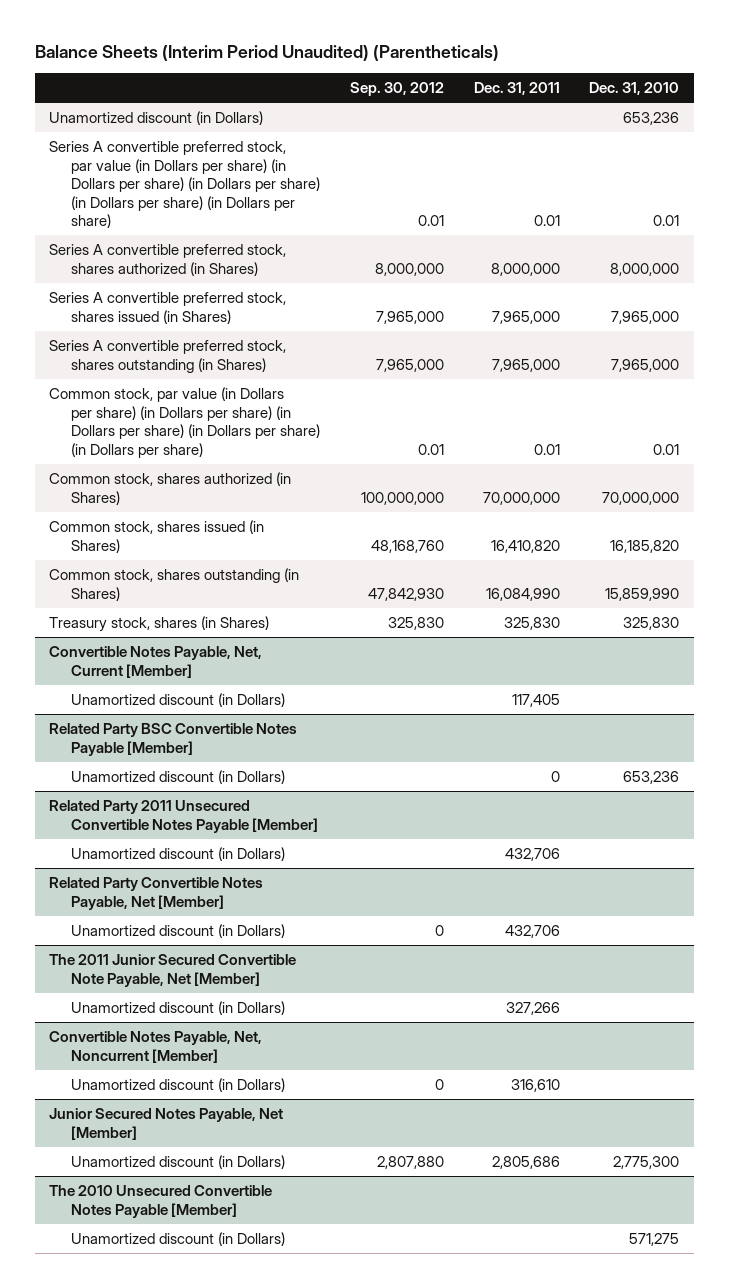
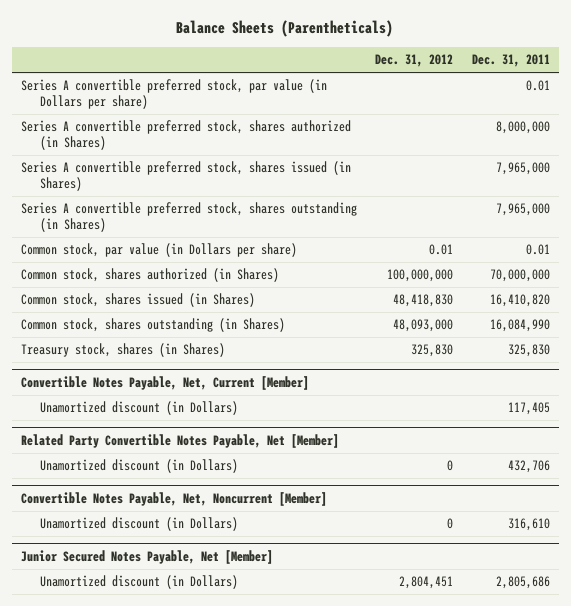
[34,45,499,62] Balance Sheets (Interim Period Unaudited) (Parentheticals) -> [176,20,394,38] Balance Sheets (Parentheticals)
[349,82,444,97] Sep. 30, 2012 -> none
[589,82,680,96] Dec. 31, 2010 -> none
none -> [375,54,454,68] Dec. 31, 2012
[49,111,264,126] Unamortized discount (in Dollars) -> none
[49,141,321,229] Series A convertible preferred stock, par value (in Dollars per share) (in Dollars per share) (in Dollars per share) (in Dollars per share) (in Dollars per share) -> [21,79,328,110] Series A convertible preferred stock, par value (in Dollars per share)
[49,387,321,458] Common stock, par value (in Dollars per share) (in Dollars per share) (in Dollars per share) (in Dollars per share) (in Dollars per share) -> [21,243,298,258] Common stock, par value (in Dollars per share)
[49,723,298,756] Related Party BSC Convertible Notes Payable [Member] -> none
[71,770,286,785] Unamortized discount (in Dollars) -> none
[49,800,319,833] Related Party 2011 Unsecured Convertible Notes Payable [Member] -> none
[71,847,286,862] Unamortized discount (in Dollars) -> none
[49,954,297,987] The 2011 Junior Secured Convertible Note Payable, Net [Member] -> none
[71,1001,286,1016] Unamortized discount (in Dollars) -> none
[49,1185,273,1218] The 2010 Unsecured Convertible Notes Payable [Member] -> none
[71,1232,286,1247] Unamortized discount (in Dollars) -> none

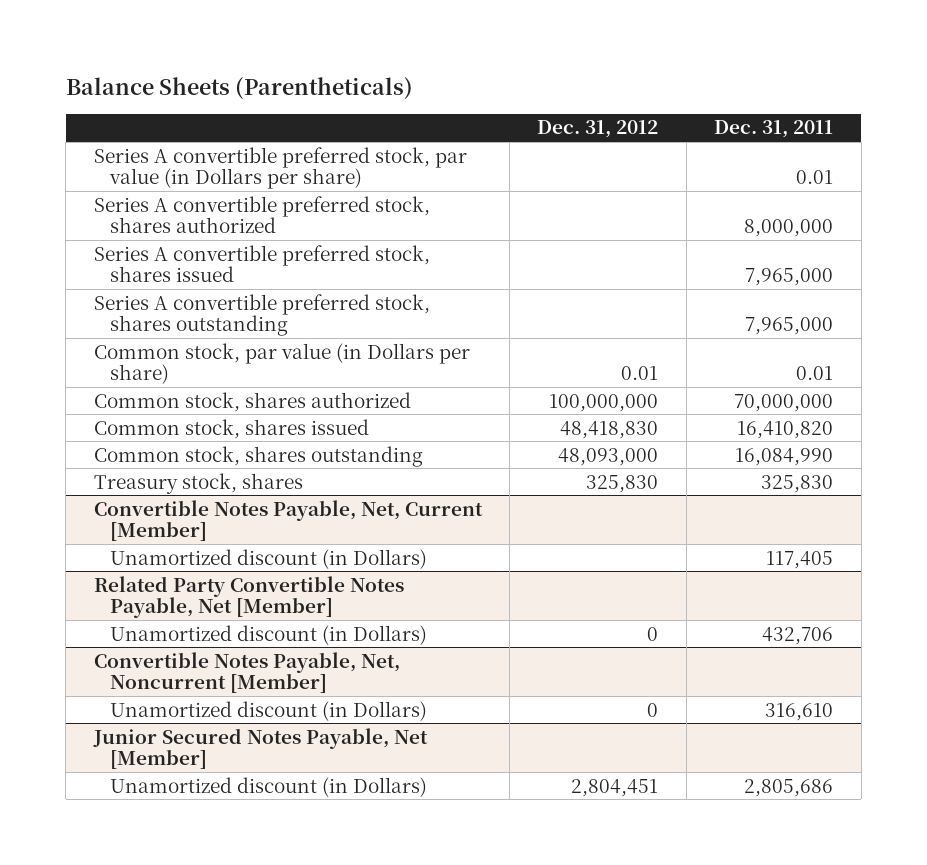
[21,120,352,151] Series A convertible preferred stock, shares authorized (in Shares) -> [93,195,430,234] Series A convertible preferred stock, shares authorized
[21,161,352,192] Series A convertible preferred stock, shares issued (in Shares) -> [93,244,430,283] Series A convertible preferred stock, shares issued
[21,202,358,233] Series A convertible preferred stock, shares outstanding (in Shares) -> [93,293,430,337] Series A convertible preferred stock, shares outstanding
[21,268,280,283] Common stock, shares authorized (in Shares) -> [93,391,411,412] Common stock, shares authorized
[21,293,256,308] Common stock, shares issued (in Shares) -> [93,418,369,439] Common stock, shares issued
[21,318,286,333] Common stock, shares outstanding (in Shares) -> [93,445,423,467] Common stock, shares outstanding
[21,343,226,358] Treasury stock, shares (in Shares) -> [93,472,303,494] Treasury stock, shares

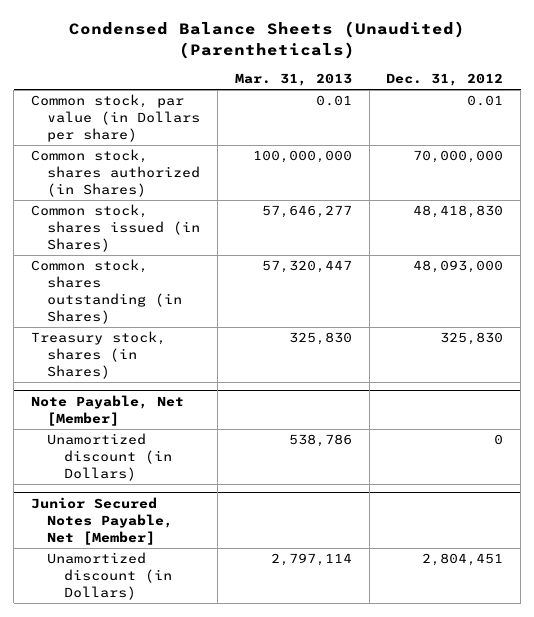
[65,76,413,100] Balance Sheets (Parentheticals) -> [69,21,466,59] Condensed Balance Sheets (Unaudited) (Parentheticals)
[714,120,834,139] Dec. 31, 2011 -> none
none -> [234,73,352,87] Mar. 31, 2013
[93,146,467,190] Series A convertible preferred stock, par value (in Dollars per share) -> none
[93,195,430,234] Series A convertible preferred stock, shares authorized -> none
[93,244,430,283] Series A convertible preferred stock, shares issued -> none
[93,293,430,337] Series A convertible preferred stock, shares outstanding -> none
[93,499,483,542] Convertible Notes Payable, Net, Current [Member] -> none
[110,548,428,569] Unamortized discount (in Dollars) -> none
[93,575,404,619] Related Party Convertible Notes Payable, Net [Member] -> none
[110,624,428,645] Unamortized discount (in Dollars) -> none
[93,651,400,694] Convertible Notes Payable, Net, Noncurrent [Member] -> none
[93,391,411,412] Common stock, shares authorized -> [30,149,201,198] Common stock, shares authorized (in Shares)
[549,393,659,412] 100,000,000 -> [413,150,504,164] 70,000,000
[93,418,369,439] Common stock, shares issued -> [30,204,201,253] Common stock, shares issued (in Shares)
[93,445,423,467] Common stock, shares outstanding -> [30,259,183,325] Common stock, shares outstanding (in Shares)
[93,472,303,494] Treasury stock, shares -> [30,331,166,380] Treasury stock, shares (in Shares)
none -> [30,394,184,426] Note Payable, Net [Member]

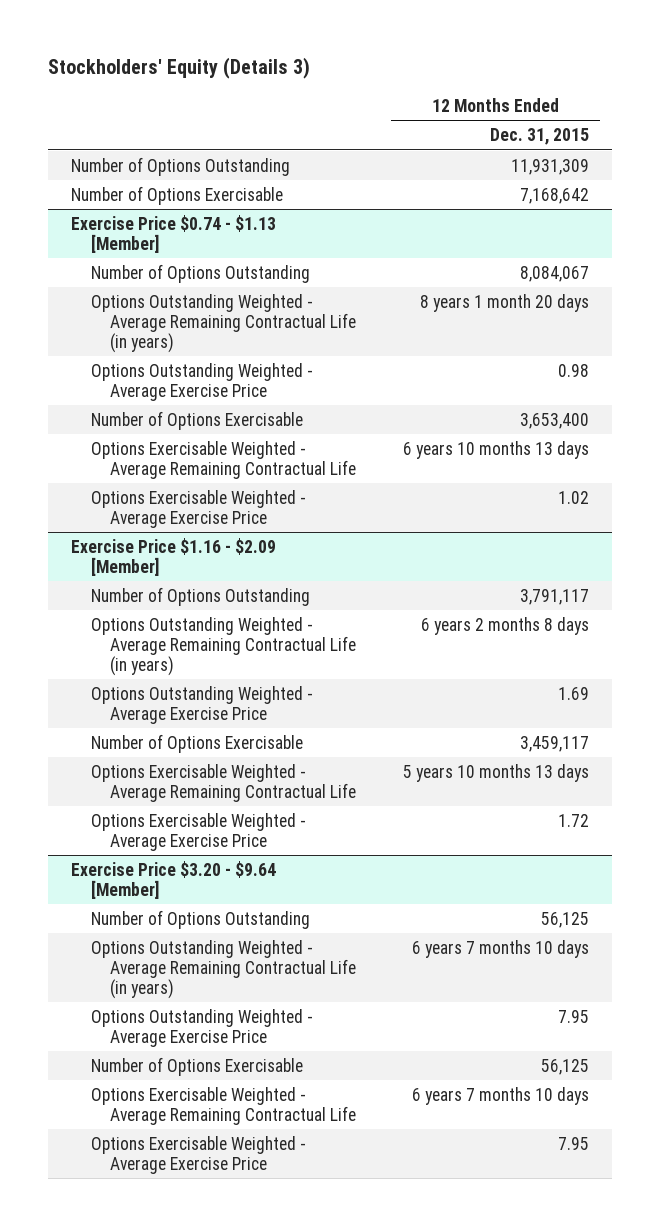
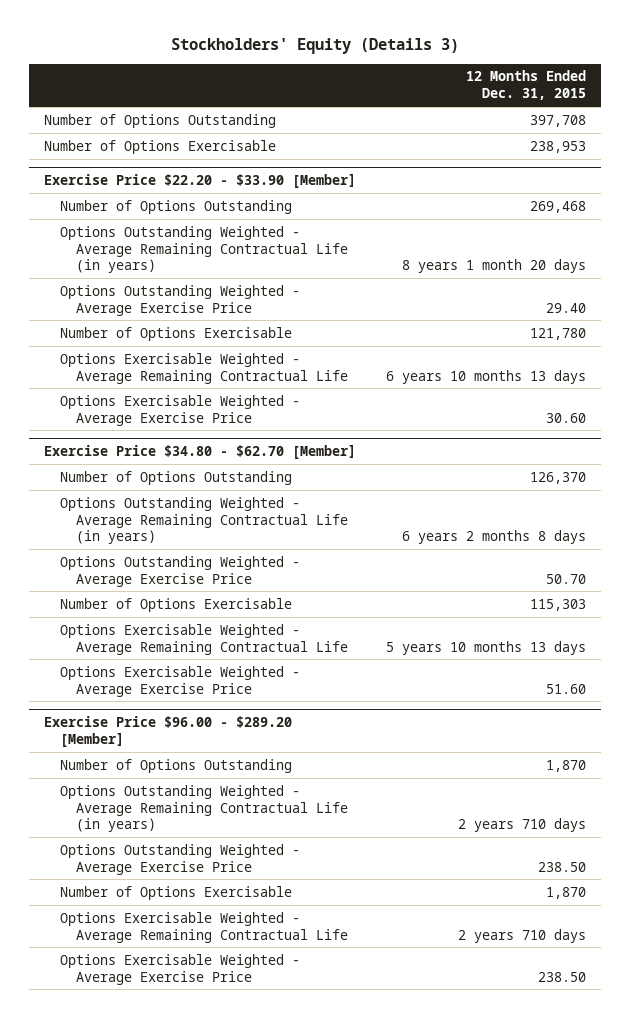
[70,214,276,253] Exercise Price $0.74 - $1.13 [Member] -> none
[510,158,589,175] 11,931,309 -> [530,114,587,127] 397,708
[519,187,589,204] 7,168,642 -> [530,140,587,153] 238,953
none -> [44,174,357,189] Exercise Price $22.20 - $33.90 [Member]
[519,265,589,282] 8,084,067 -> [530,200,587,213] 269,468
[557,363,589,377] 0.98 -> [546,302,587,313] 29.40
[519,412,589,429] 3,653,400 -> [530,327,587,340] 121,780
[70,537,276,576] Exercise Price $1.16 - $2.09 [Member] -> none
[557,490,589,504] 1.02 -> [546,412,587,423] 30.60
none -> [44,445,357,460] Exercise Price $34.80 - $62.70 [Member]
[519,588,589,605] 3,791,117 -> [530,471,587,484] 126,370
[557,686,589,700] 1.69 -> [546,573,587,584] 50.70
[519,735,589,752] 3,459,117 -> [530,598,587,611] 115,303
[70,860,276,899] Exercise Price $3.20 - $9.64 [Member] -> none
[557,813,589,827] 1.72 -> [546,683,587,694] 51.60
none -> [44,716,293,747] Exercise Price $96.00 - $289.20 [Member]
[540,911,589,928] 56,125 -> [546,759,587,772] 1,870
[411,939,589,958] 6 years 7 months 10 days -> [458,818,587,833] 2 years 710 days
[557,1009,589,1023] 7.95 -> [538,861,587,872] 238.50
[540,1058,589,1075] 56,125 -> [546,886,587,899] 1,870
[411,1086,589,1105] 6 years 7 months 10 days -> [458,928,587,943] 2 years 710 days
[557,1136,589,1150] 7.95 -> [538,971,587,982] 238.50

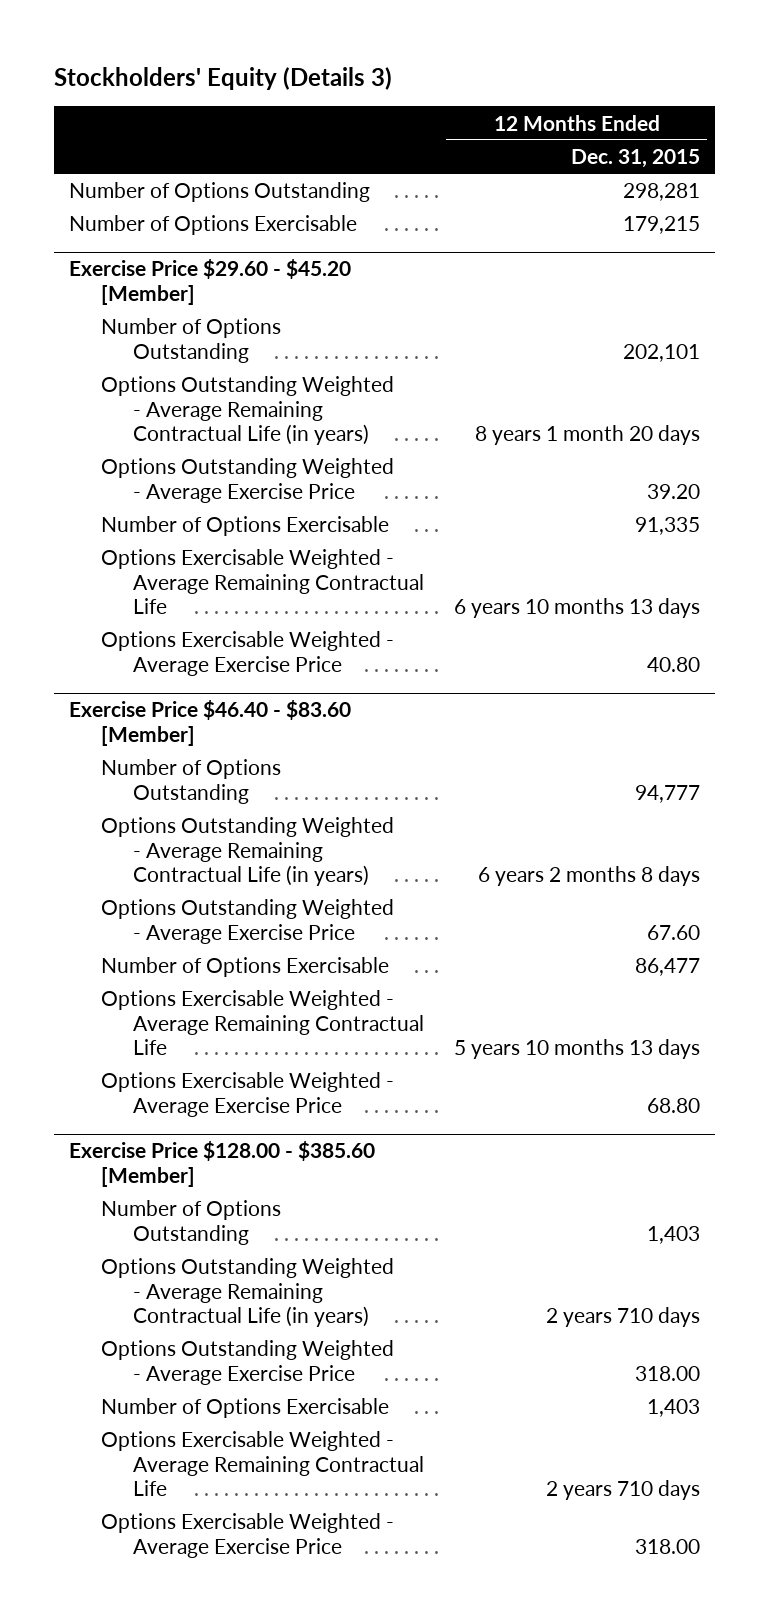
[44,174,357,189] Exercise Price $22.20 - $33.90 [Member] -> none
[530,114,587,127] 397,708 -> [622,183,700,202] 298,281
[530,140,587,153] 238,953 -> [622,216,700,235] 179,215
none -> [68,259,351,305] Exercise Price $29.60 - $45.20 [Member]
[530,200,587,213] 269,468 -> [622,343,700,362] 202,101
[546,302,587,313] 29.40 -> [646,483,700,499] 39.20
[530,327,587,340] 121,780 -> [634,517,700,536] 91,335
[44,445,357,460] Exercise Price $34.80 - $62.70 [Member] -> none
[546,412,587,423] 30.60 -> [646,656,700,672] 40.80
none -> [68,700,351,746] Exercise Price $46.40 - $83.60 [Member]
[530,471,587,484] 126,370 -> [634,784,700,803] 94,777
[546,573,587,584] 50.70 -> [646,924,700,940] 67.60
[530,598,587,611] 115,303 -> [634,958,700,977] 86,477
[44,716,293,747] Exercise Price $96.00 - $289.20 [Member] -> none
[546,683,587,694] 51.60 -> [646,1097,700,1113] 68.80
none -> [68,1141,375,1187] Exercise Price $128.00 - $385.60 [Member]
[546,759,587,772] 1,870 -> [646,1225,700,1244] 1,403
[538,861,587,872] 238.50 -> [634,1365,700,1381] 318.00
[546,886,587,899] 1,870 -> [646,1399,700,1418] 1,403
[538,971,587,982] 238.50 -> [634,1538,700,1554] 318.00

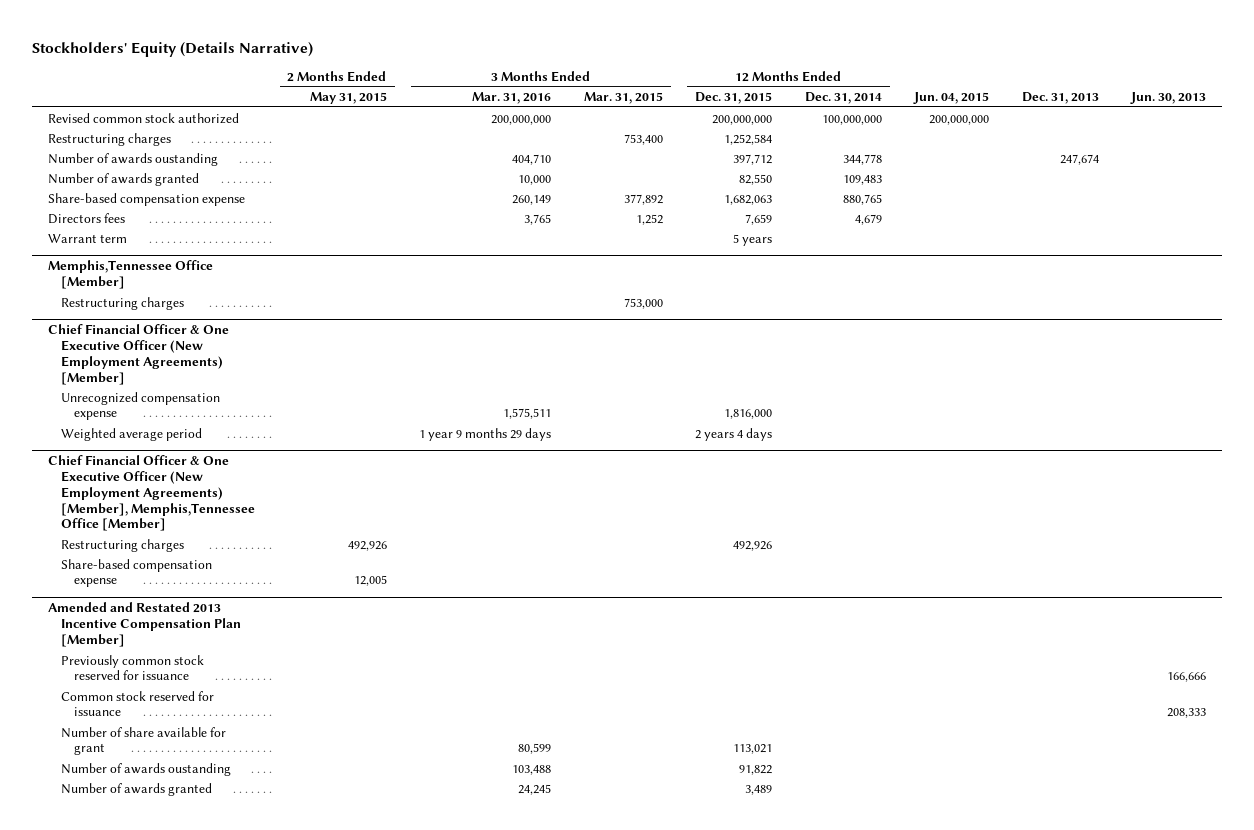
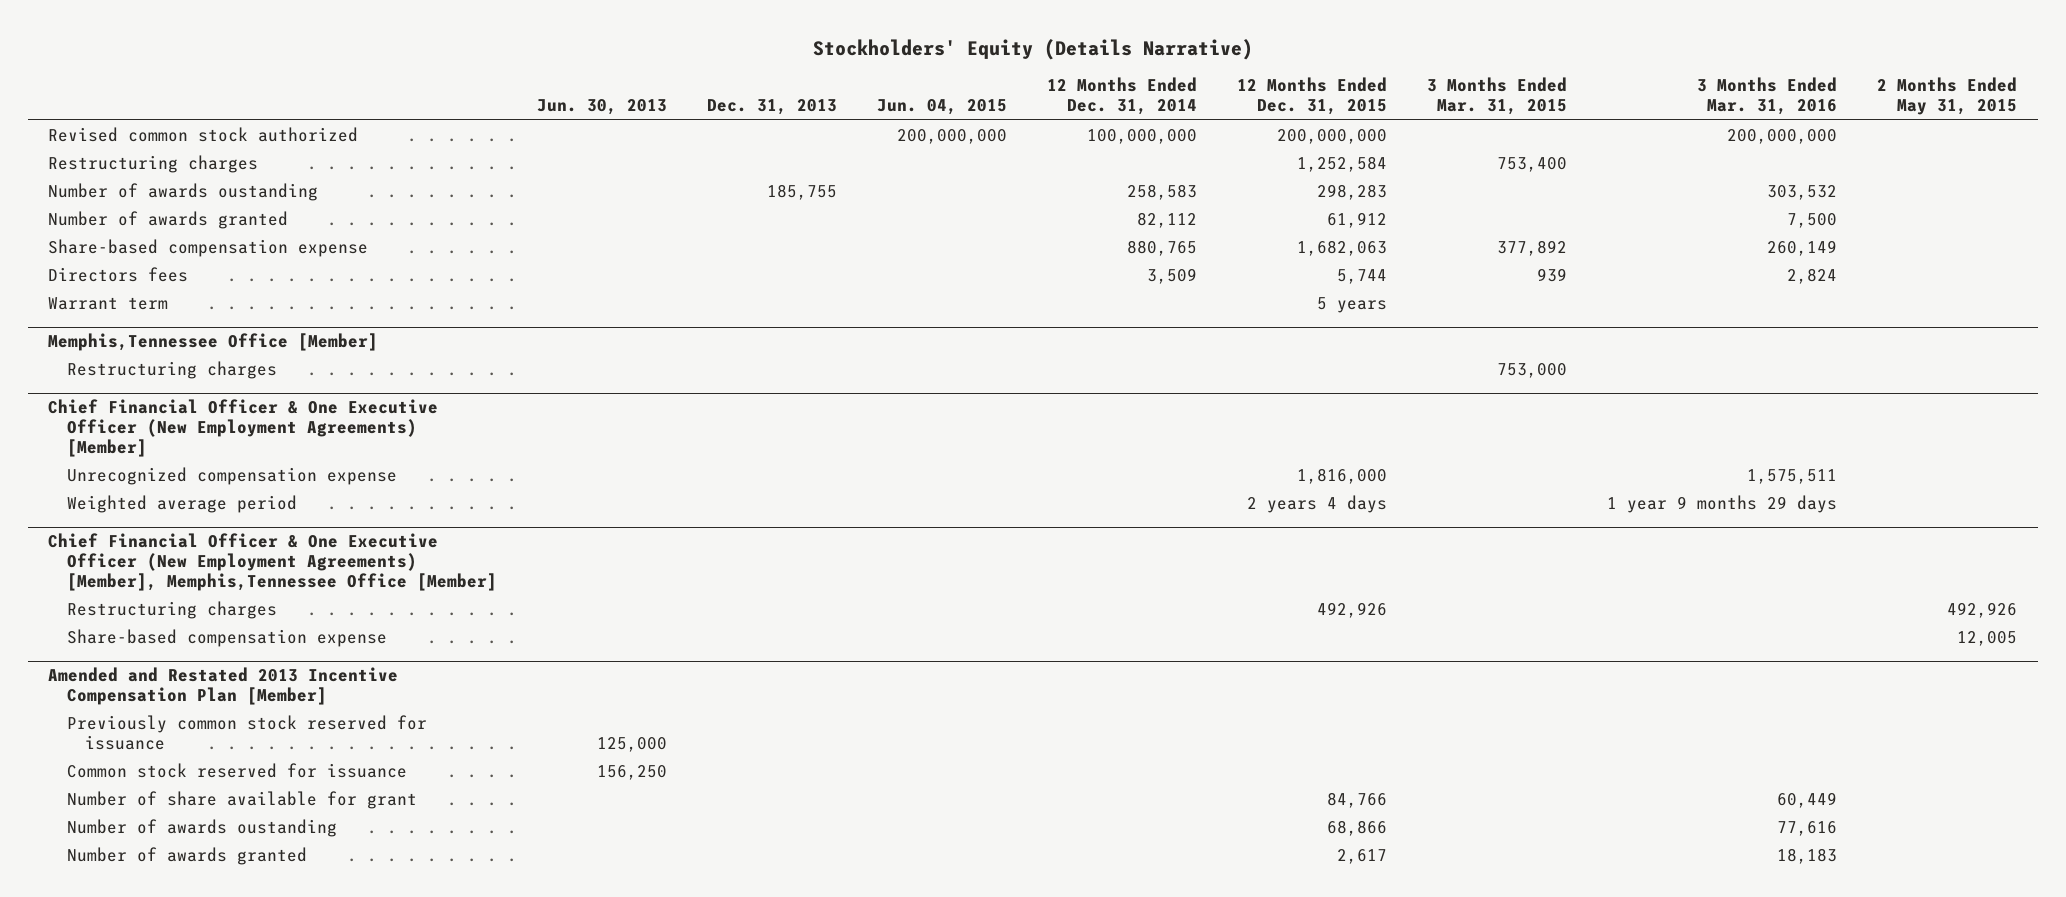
[512,153,552,165] 404,710 -> [1767,184,1838,200] 303,532
[733,153,773,165] 397,712 -> [1317,183,1388,200] 298,283
[842,153,882,165] 344,778 -> [1126,183,1197,200] 258,583
[1059,153,1099,165] 247,674 -> [766,183,837,200] 185,755
[518,174,552,185] 10,000 -> [1787,212,1838,228] 7,500
[739,173,773,185] 82,550 -> [1327,211,1388,228] 61,912
[842,174,882,185] 109,483 -> [1136,211,1197,228] 82,112
[524,213,552,225] 3,765 -> [1787,267,1838,284] 2,824
[635,213,663,225] 1,252 -> [1537,267,1568,282] 939
[745,213,773,225] 7,659 -> [1337,268,1388,284] 5,744
[854,213,882,225] 4,679 -> [1146,267,1197,284] 3,509
[1167,672,1207,683] 166,666 -> [596,736,667,752] 125,000
[1167,708,1207,719] 208,333 -> [596,764,667,780] 156,250
[518,743,552,755] 80,599 -> [1777,791,1838,808] 60,449
[733,744,773,755] 113,021 -> [1327,791,1388,808] 84,766
[512,764,552,775] 103,488 -> [1777,820,1838,836] 77,616
[739,764,773,775] 91,822 -> [1327,819,1388,836] 68,866
[518,783,552,795] 24,245 -> [1777,847,1838,864] 18,183
[745,784,773,795] 3,489 -> [1337,848,1388,864] 2,617

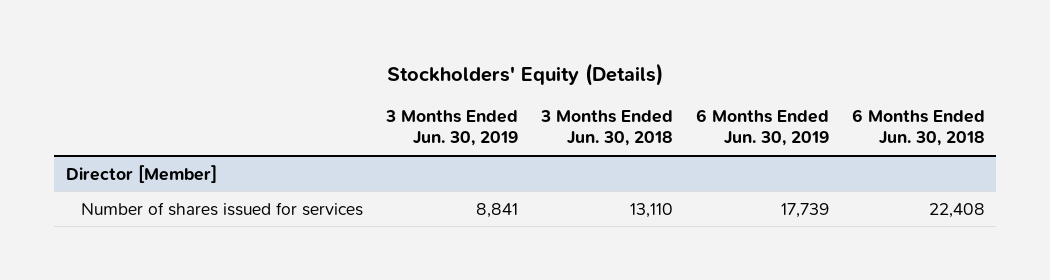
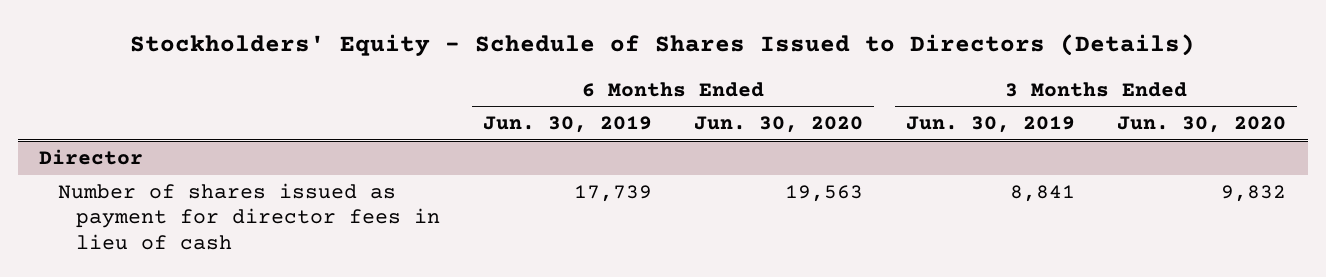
[387,62,664,86] Stockholders' Equity (Details) -> [129,34,1195,57] Stockholders' Equity - Schedule of Shares Issued to Directors (Details)
[539,109,673,147] 3 Months Ended Jun. 30, 2018 -> none
[851,108,985,147] 6 Months Ended Jun. 30, 2018 -> none
none -> [694,116,864,134] Jun. 30, 2020
none -> [1117,116,1287,134] Jun. 30, 2020
[65,164,217,183] Director [Member] -> [39,148,144,165] Director
[80,201,363,216] Number of shares issued for services -> [57,182,441,250] Number of shares issued as payment for director fees in lieu of cash

